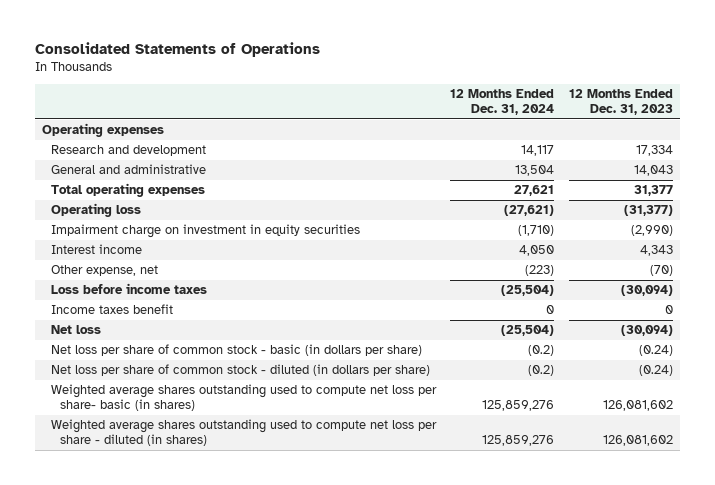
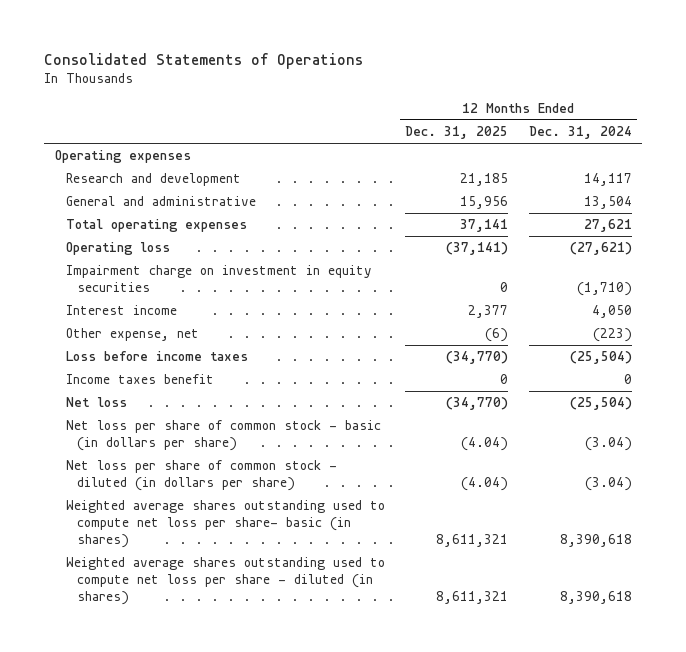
[568,89,673,116] 12 Months Ended Dec. 31, 2023 -> none
none -> [405,126,509,140] Dec. 31, 2025
[528,345,555,357] (0.2) -> [584,437,632,452] (3.04)
[528,365,555,377] (0.2) -> [584,477,632,492] (3.04)
[482,400,555,412] 125,859,276 -> [559,533,632,547] 8,390,618
[482,435,555,447] 125,859,276 -> [559,590,632,604] 8,390,618

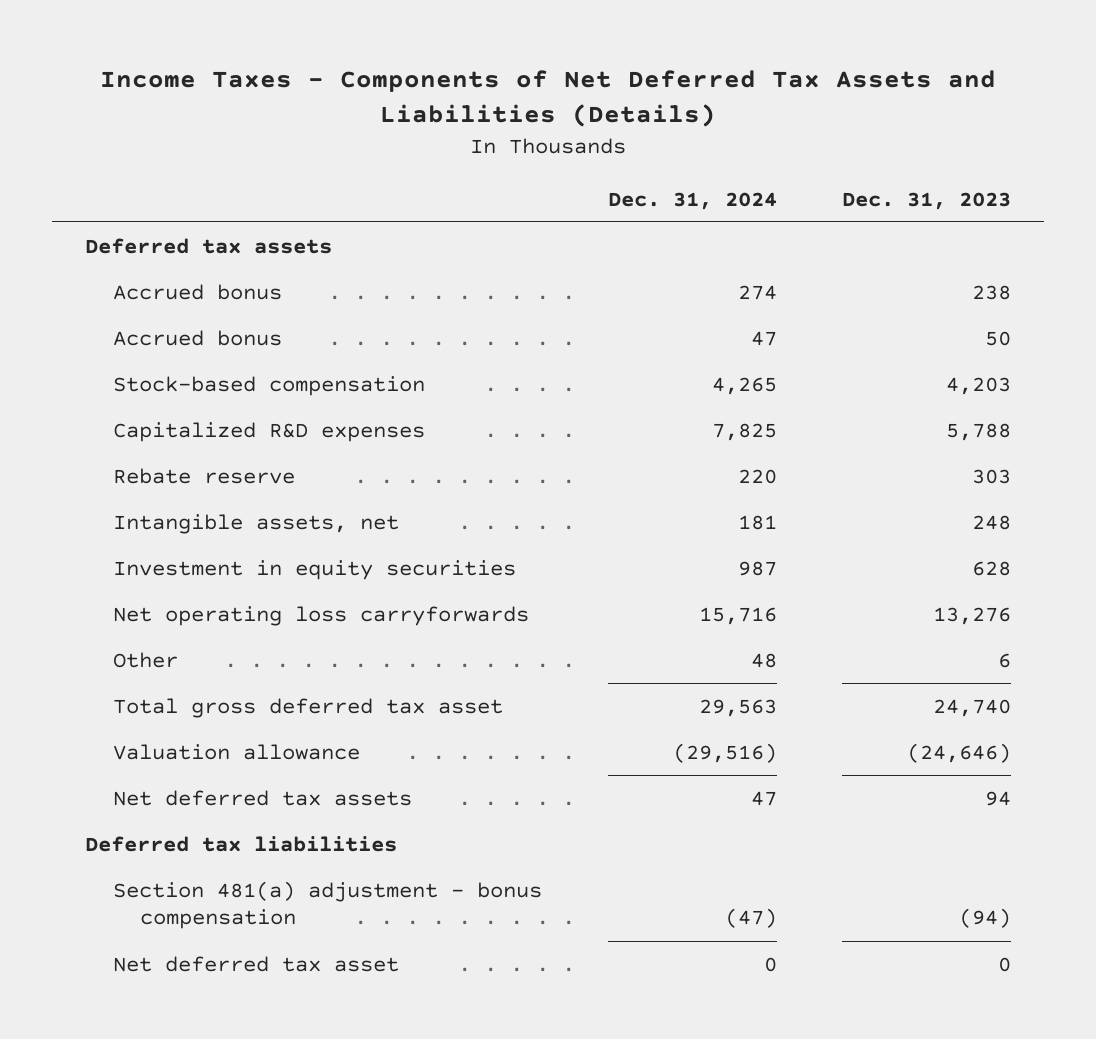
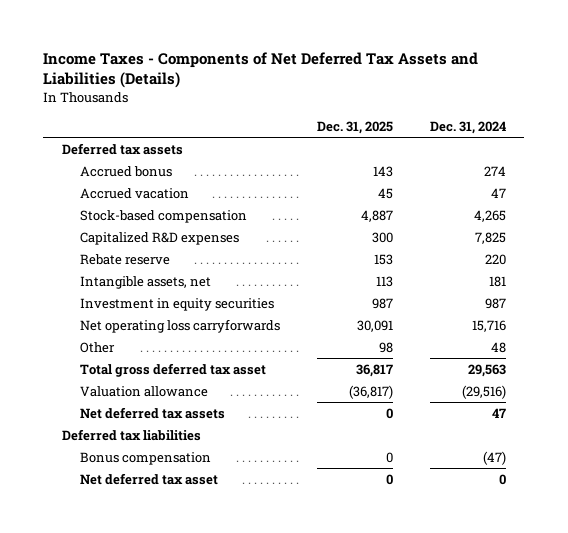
[842,191,1012,210] Dec. 31, 2023 -> none
none -> [317,120,394,134] Dec. 31, 2025
[112,329,282,346] Accrued bonus -> [80,187,190,199] Accrued vacation
[112,880,542,930] Section 481(a) adjustment - bonus compensation -> none
none -> [80,451,212,465] Bonus compensation

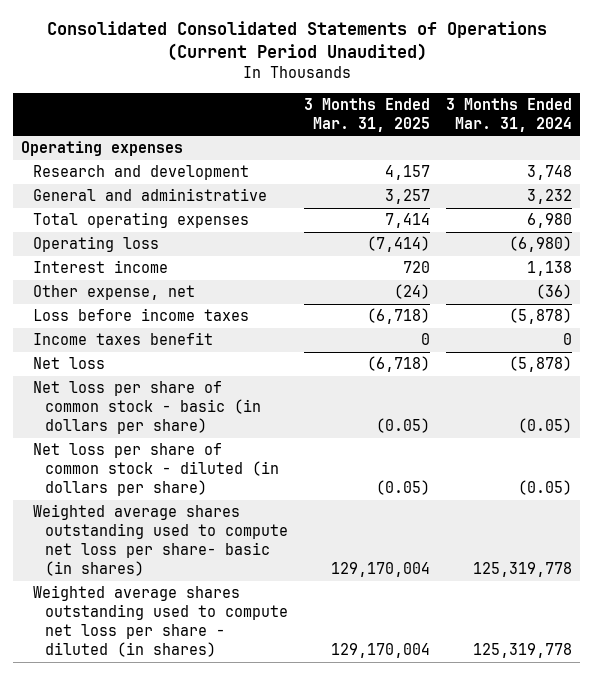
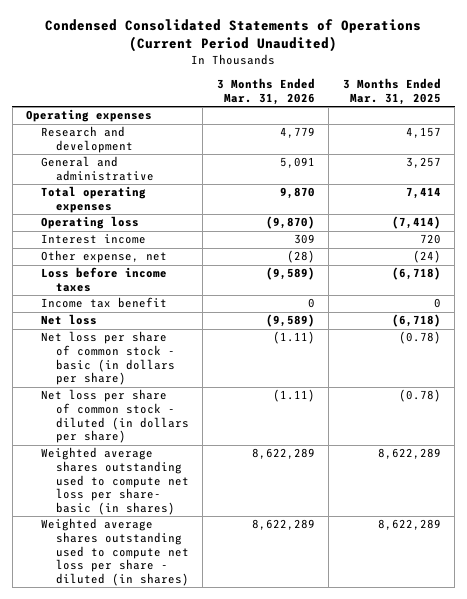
[46,21,547,62] Consolidated Consolidated Statements of Operations (Current Period Unaudited) -> [45,19,422,53] Condensed Consolidated Statements of Operations (Current Period Unaudited)
[446,97,573,132] 3 Months Ended Mar. 31, 2024 -> none
none -> [216,78,315,105] 3 Months Ended Mar. 31, 2026
[32,332,213,346] Income taxes benefit -> [40,297,167,309] Income tax benefit
[376,418,431,434] (0.05) -> [398,331,441,345] (0.78)
[376,480,431,496] (0.05) -> [398,389,441,403] (0.78)
[331,562,431,578] 129,170,004 -> [377,448,441,460] 8,622,289
[331,643,431,659] 129,170,004 -> [377,519,441,531] 8,622,289

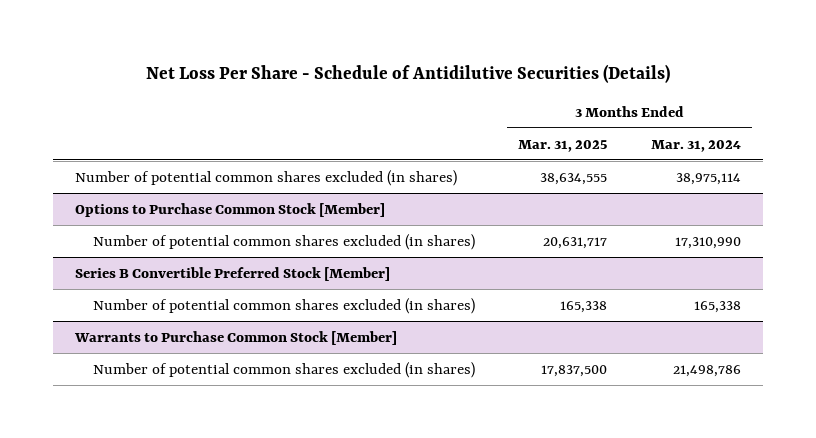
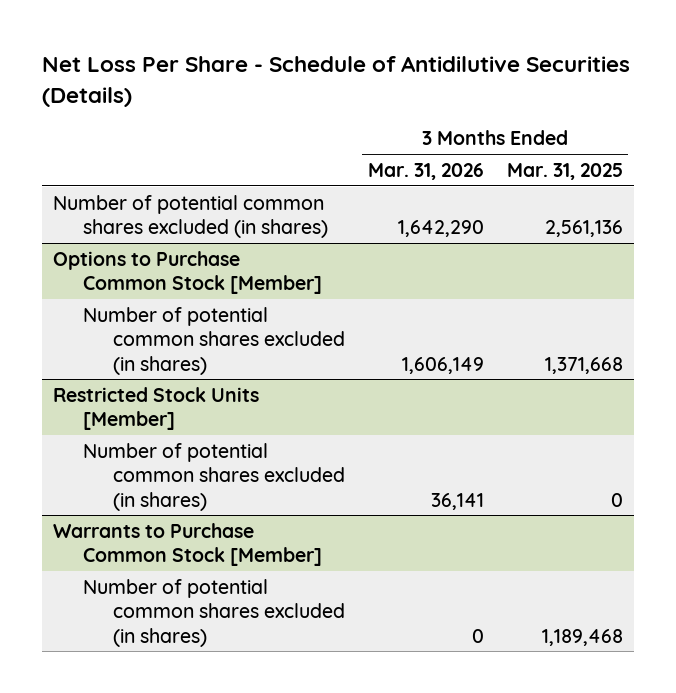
[650,139,741,152] Mar. 31, 2024 -> none
none -> [367,162,484,180] Mar. 31, 2026
[540,172,608,185] 38,634,555 -> [544,220,623,238] 2,561,136
[74,266,390,281] Series B Convertible Preferred Stock [Member] -> none
[543,236,608,249] 20,631,717 -> [544,356,623,374] 1,371,668
none -> [53,386,260,431] Restricted Stock Units [Member]
[560,300,608,313] 165,338 -> [610,492,623,507] 0
[541,364,608,377] 17,837,500 -> [541,628,623,646] 1,189,468

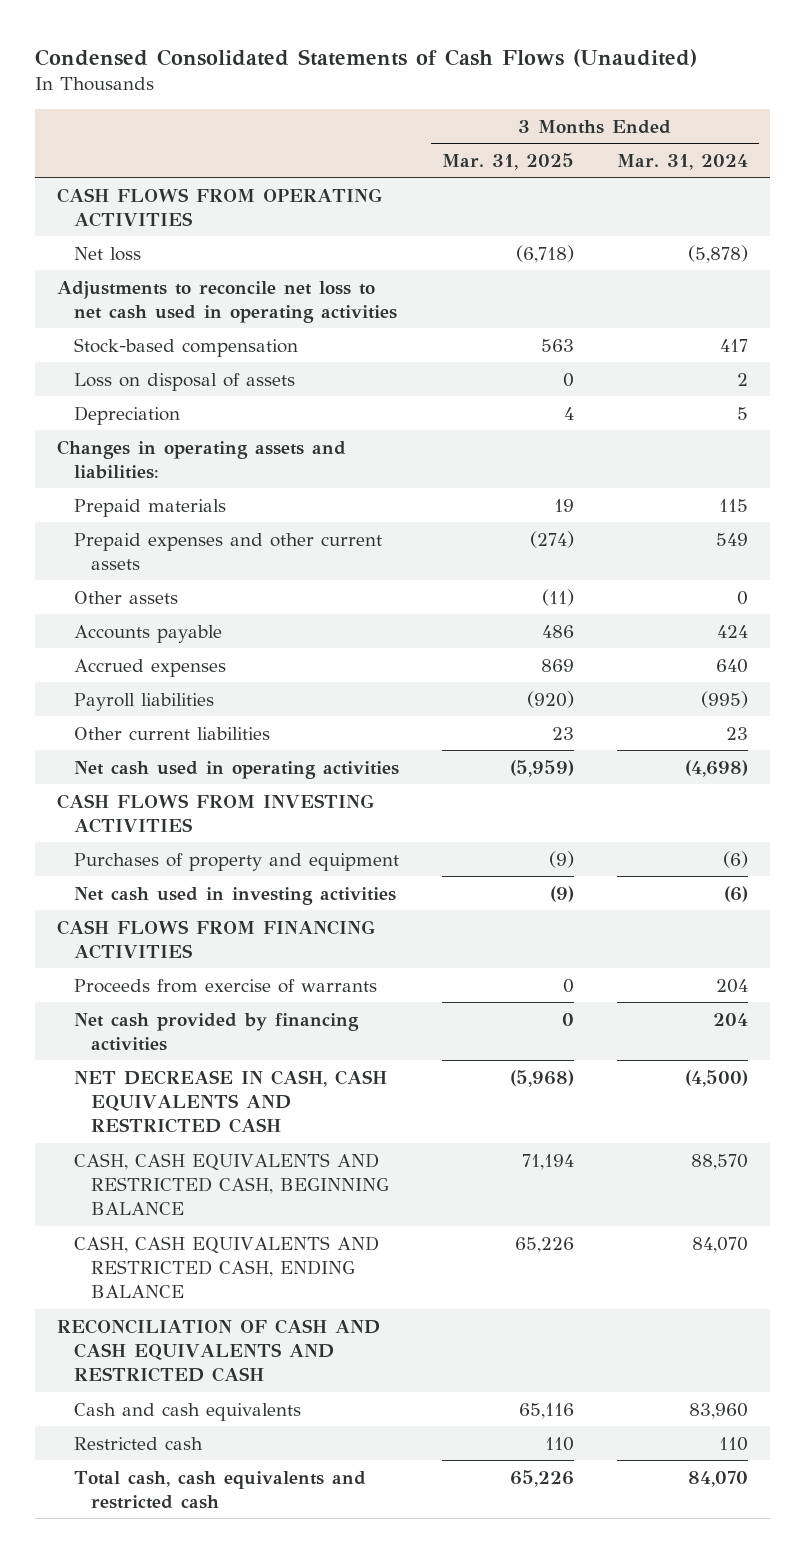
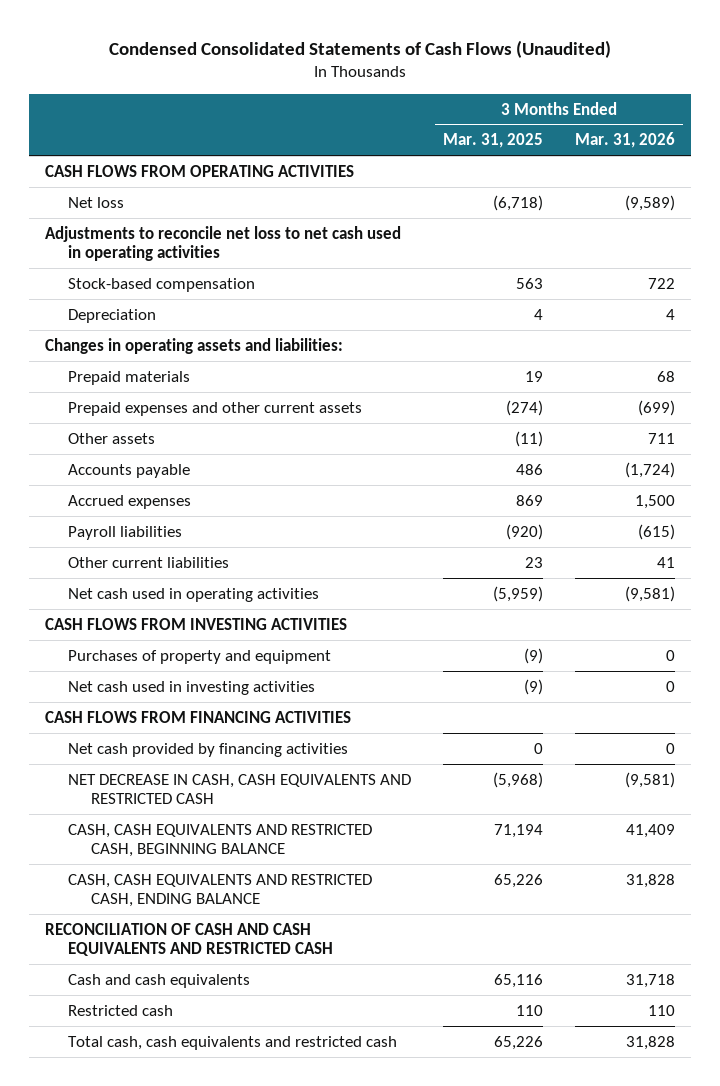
[617,153,749,170] Mar. 31, 2024 -> none
none -> [575,132,676,149] Mar. 31, 2026
[73,372,295,391] Loss on disposal of assets -> none
[73,978,377,993] Proceeds from exercise of warrants -> none

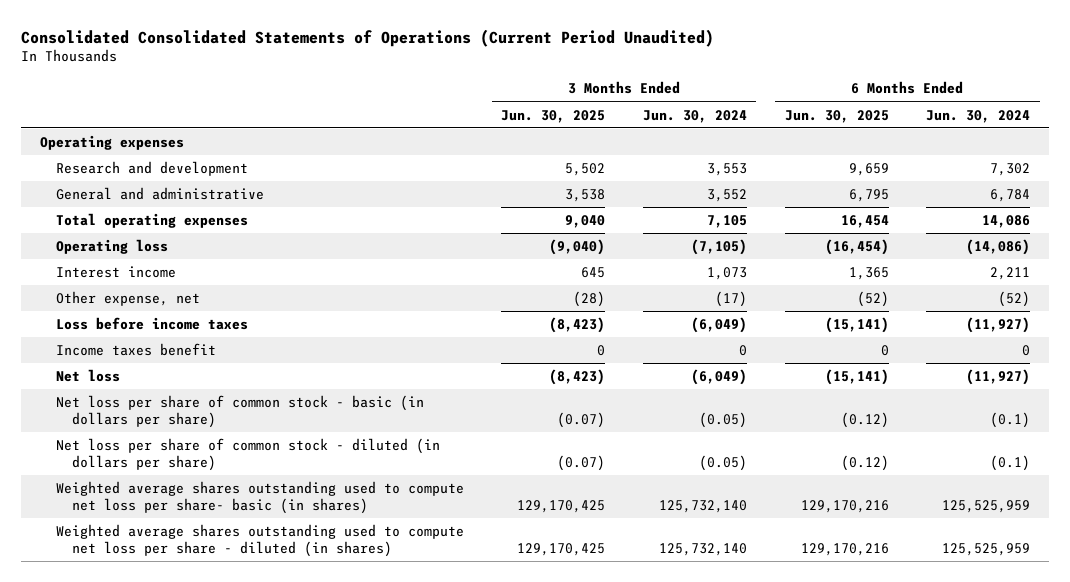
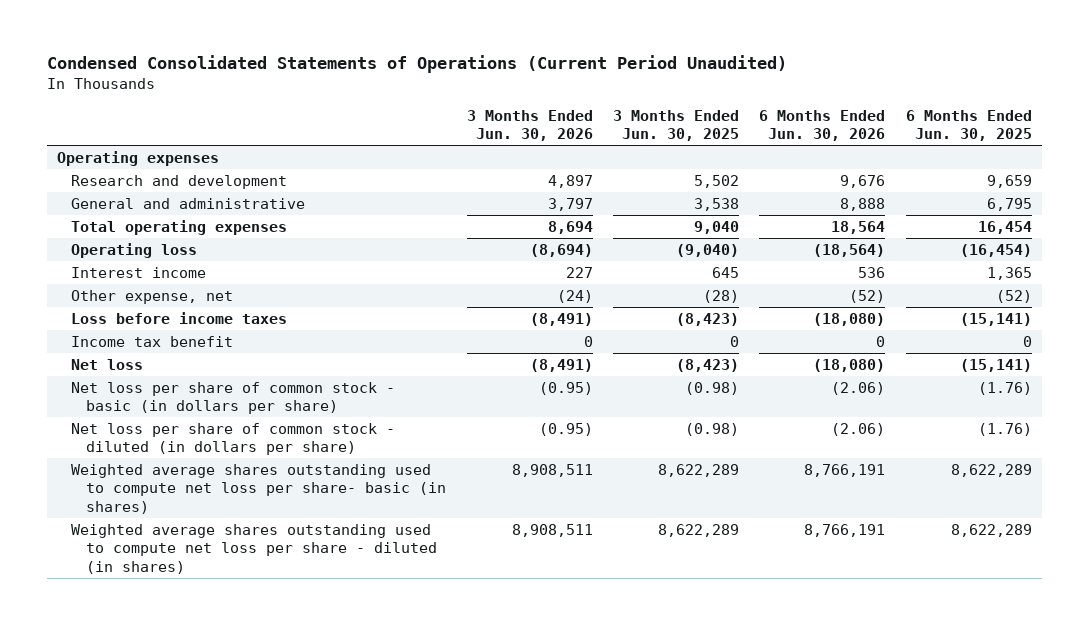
[20,28,714,47] Consolidated Consolidated Statements of Operations (Current Period Unaudited) -> [46,55,787,74] Condensed Consolidated Statements of Operations (Current Period Unaudited)
[643,109,748,123] Jun. 30, 2024 -> none
[926,109,1031,123] Jun. 30, 2024 -> none
none -> [466,109,593,142] 3 Months Ended Jun. 30, 2026
none -> [759,109,886,142] 6 Months Ended Jun. 30, 2026
[55,343,216,357] Income taxes benefit -> [71,335,234,347] Income tax benefit
[557,411,606,428] (0.07) -> [684,381,739,395] (0.98)
[840,411,889,428] (0.12) -> [977,381,1032,395] (1.76)
[557,454,606,471] (0.07) -> [684,422,739,436] (0.98)
[840,454,889,471] (0.12) -> [977,422,1032,436] (1.76)
[517,499,606,513] 129,170,425 -> [657,463,739,477] 8,622,289
[800,499,889,513] 129,170,216 -> [950,463,1032,477] 8,622,289
[517,542,606,556] 129,170,425 -> [657,523,739,537] 8,622,289
[800,542,889,556] 129,170,216 -> [950,523,1032,537] 8,622,289

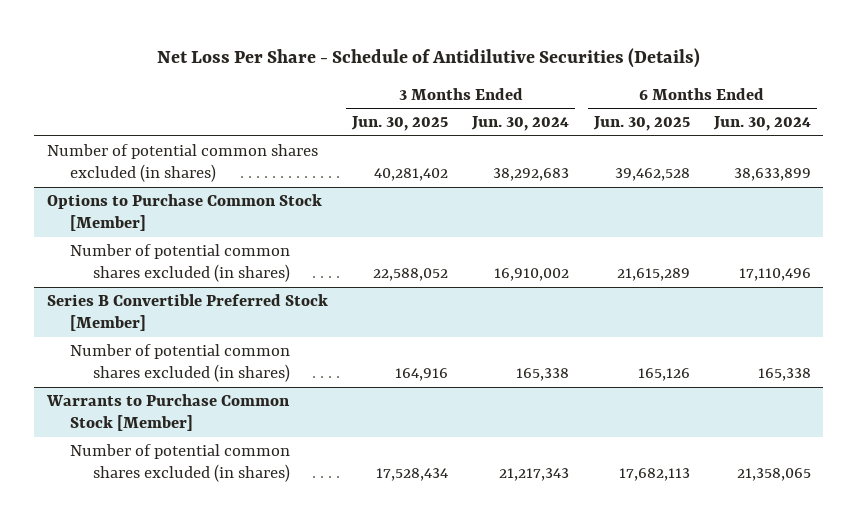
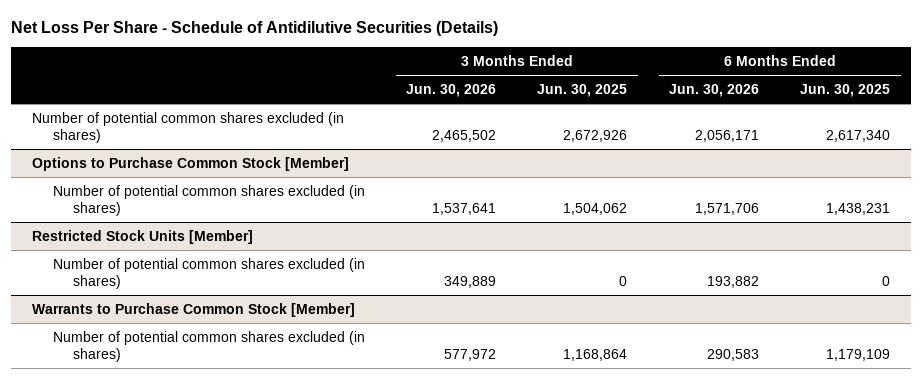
[471,116,570,132] Jun. 30, 2024 -> none
[713,116,812,132] Jun. 30, 2024 -> none
none -> [406,84,497,98] Jun. 30, 2026
none -> [668,84,759,98] Jun. 30, 2026
[373,168,448,182] 40,281,402 -> [563,130,628,143] 2,672,926
[614,168,690,182] 39,462,528 -> [826,130,891,143] 2,617,340
[46,293,328,332] Series B Convertible Preferred Stock [Member] -> none
[372,268,448,282] 22,588,052 -> [563,203,628,216] 1,504,062
[616,268,690,282] 21,615,289 -> [826,203,891,216] 1,438,231
none -> [32,229,254,244] Restricted Stock Units [Member]
[394,368,448,382] 164,916 -> [619,276,628,287] 0
[637,368,690,382] 165,126 -> [882,276,891,287] 0
[375,468,448,482] 17,528,434 -> [563,349,628,362] 1,168,864
[618,468,690,482] 17,682,113 -> [826,349,891,362] 1,179,109

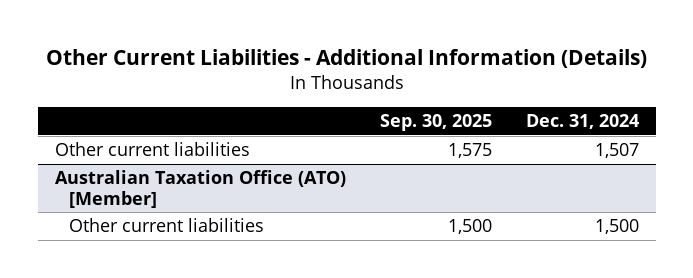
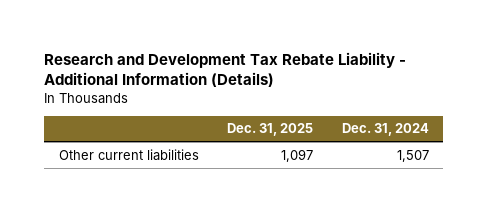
[45,49,647,69] Other Current Liabilities - Additional Information (Details) -> [44,51,407,88] Research and Development Tax Rebate Liability - Additional Information (Details)
[379,114,492,132] Sep. 30, 2025 -> none
none -> [227,123,314,137] Dec. 31, 2025
[54,170,346,208] Australian Taxation Office (ATO) [Member] -> none
[68,218,264,233] Other current liabilities -> none

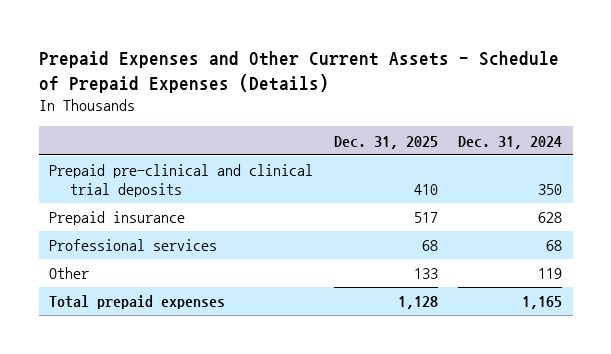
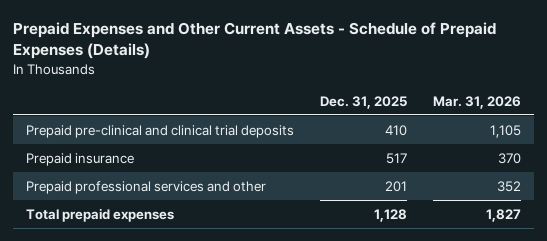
[458,135,563,149] Dec. 31, 2024 -> none
none -> [432,95,521,109] Mar. 31, 2026
[49,239,218,252] Professional services -> none
[49,267,90,280] Other -> none
none -> [26,180,267,194] Prepaid professional services and other

